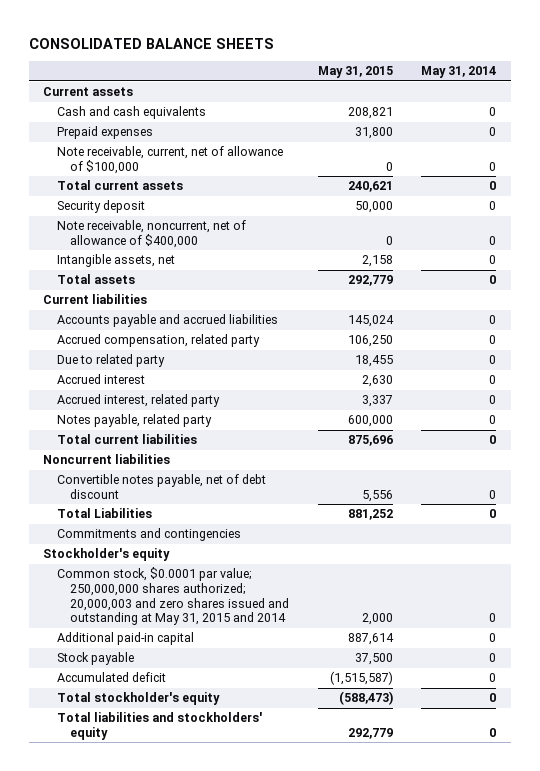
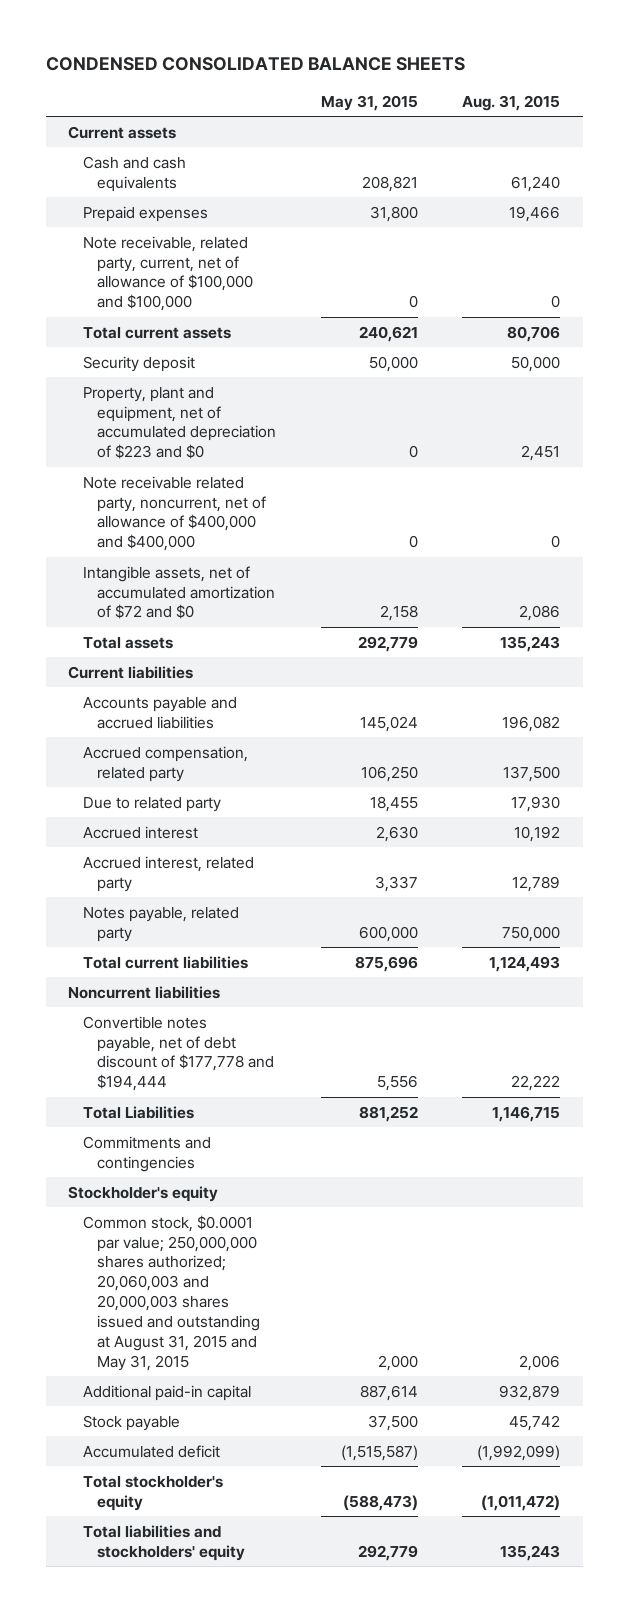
[28,37,274,49] CONSOLIDATED BALANCE SHEETS -> [46,57,466,72] CONDENSED CONSOLIDATED BALANCE SHEETS
[421,66,497,79] May 31, 2014 -> none
none -> [462,94,561,111] Aug. 31, 2015
[56,146,283,174] Note receivable, current, net of allowance of $100,000 -> [82,235,254,312] Note receivable, related party, current, net of allowance of $100,000 and $100,000
none -> [82,386,277,460] Property, plant and equipment, net of accumulated depreciation of $223 and $0
[56,220,246,248] Note receivable, noncurrent, net of allowance of $400,000 -> [82,475,267,552] Note receivable related party, noncurrent, net of allowance of $400,000 and $400,000
[56,254,175,268] Intangible assets, net -> [82,565,276,620] Intangible assets, net of accumulated amortization of $72 and $0
[56,474,266,499] Convertible notes payable, net of debt discount -> [82,1015,275,1092] Convertible notes payable, net of debt discount of $177,778 and $194,444
[56,567,289,626] Common stock, $0.0001 par value; 250,000,000 shares authorized; 20,000,003 and zero shares issued and outstanding at May 31, 2015 and 2014 -> [82,1214,261,1371] Common stock, $0.0001 par value; 250,000,000 shares authorized; 20,060,003 and 20,000,003 shares issued and outstanding at August 31, 2015 and May 31, 2015

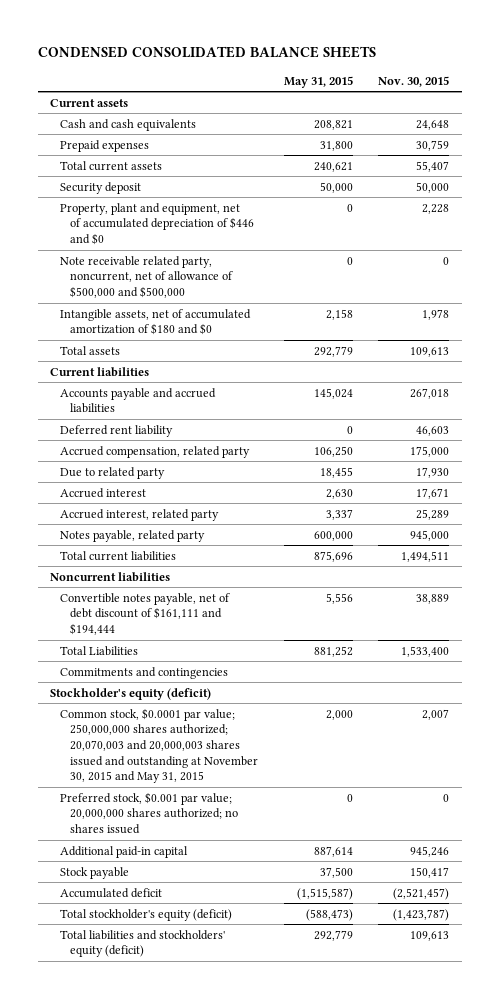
[462,94,561,111] Aug. 31, 2015 -> none
none -> [378,75,450,87] Nov. 30, 2015
[82,235,254,312] Note receivable, related party, current, net of allowance of $100,000 and $100,000 -> none
[82,386,277,460] Property, plant and equipment, net of accumulated depreciation of $223 and $0 -> [60,202,255,245] Property, plant and equipment, net of accumulated depreciation of $446 and $0
[82,475,267,552] Note receivable related party, noncurrent, net of allowance of $400,000 and $400,000 -> [60,255,234,298] Note receivable related party, noncurrent, net of allowance of $500,000 and $500,000
[82,565,276,620] Intangible assets, net of accumulated amortization of $72 and $0 -> [60,308,252,336] Intangible assets, net of accumulated amortization of $180 and $0
none -> [60,424,174,437] Deferred rent liability
[82,1015,275,1092] Convertible notes payable, net of debt discount of $177,778 and $194,444 -> [60,592,231,635] Convertible notes payable, net of debt discount of $161,111 and $194,444
[68,1185,219,1202] Stockholder's equity -> [50,687,212,700] Stockholder's equity (deficit)
[82,1214,261,1371] Common stock, $0.0001 par value; 250,000,000 shares authorized; 20,060,003 and 20,000,003 shares issued and outstanding at August 31, 2015 and May 31, 2015 -> [60,707,259,784] Common stock, $0.0001 par value; 250,000,000 shares authorized; 20,070,003 and 20,000,003 shares issued and outstanding at November 30, 2015 and May 31, 2015
none -> [60,791,239,834] Preferred stock, $0.001 par value; 20,000,000 shares authorized; no shares issued
[82,1475,223,1511] Total stockholder's equity -> [60,908,233,921] Total stockholder's equity (deficit)
[82,1524,246,1561] Total liabilities and stockholders' equity -> [60,929,226,958] Total liabilities and stockholders' equity (deficit)

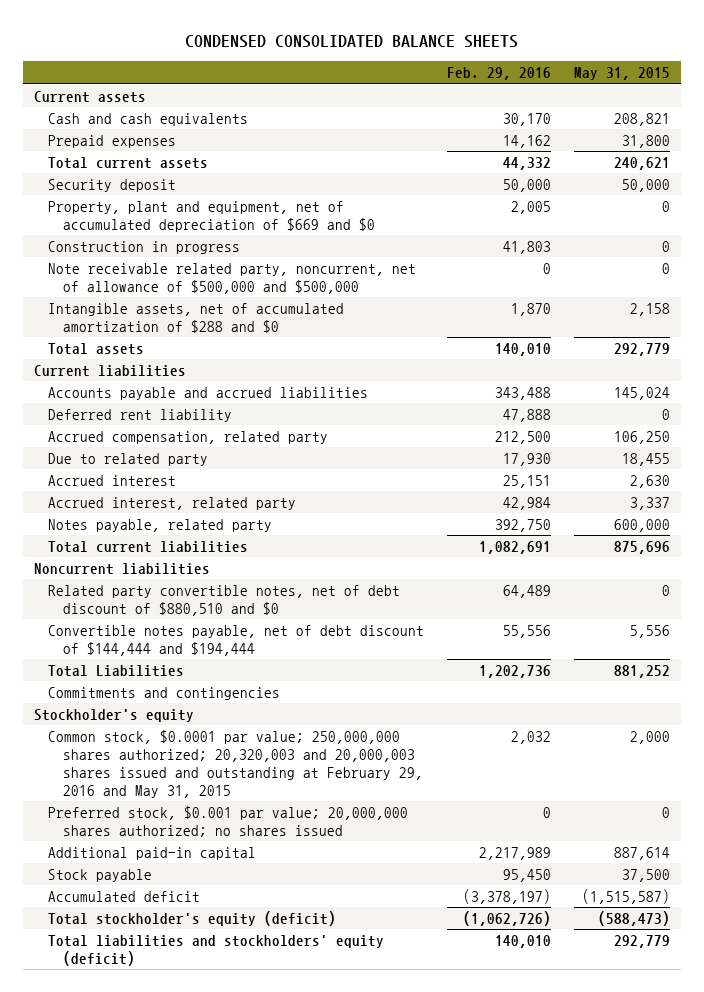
[378,75,450,87] Nov. 30, 2015 -> none
none -> [447,67,552,81] Feb. 29, 2016
[60,202,255,245] Property, plant and equipment, net of accumulated depreciation of $446 and $0 -> [48,201,375,232] Property, plant and equipment, net of accumulated depreciation of $669 and $0
none -> [48,241,241,255] Construction in progress
[60,308,252,336] Intangible assets, net of accumulated amortization of $180 and $0 -> [48,303,345,333] Intangible assets, net of accumulated amortization of $288 and $0
none -> [48,585,401,616] Related party convertible notes, net of debt discount of $880,510 and $0
[60,592,231,635] Convertible notes payable, net of debt discount of $161,111 and $194,444 -> [48,625,425,656] Convertible notes payable, net of debt discount of $144,444 and $194,444
[50,687,212,700] Stockholder's equity (deficit) -> [34,709,195,723] Stockholder's equity
[60,707,259,784] Common stock, $0.0001 par value; 250,000,000 shares authorized; 20,070,003 and 20,000,003 shares issued and outstanding at November 30, 2015 and May 31, 2015 -> [48,730,423,798] Common stock, $0.0001 par value; 250,000,000 shares authorized; 20,320,003 and 20,000,003 shares issued and outstanding at February 29, 2016 and May 31, 2015

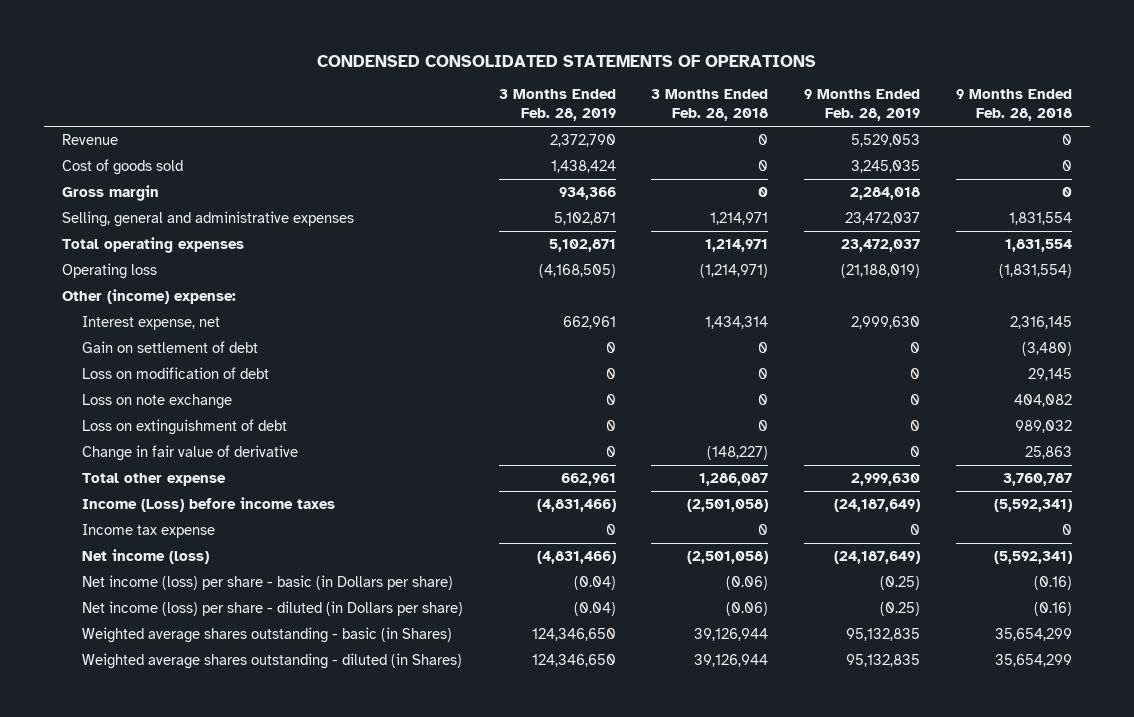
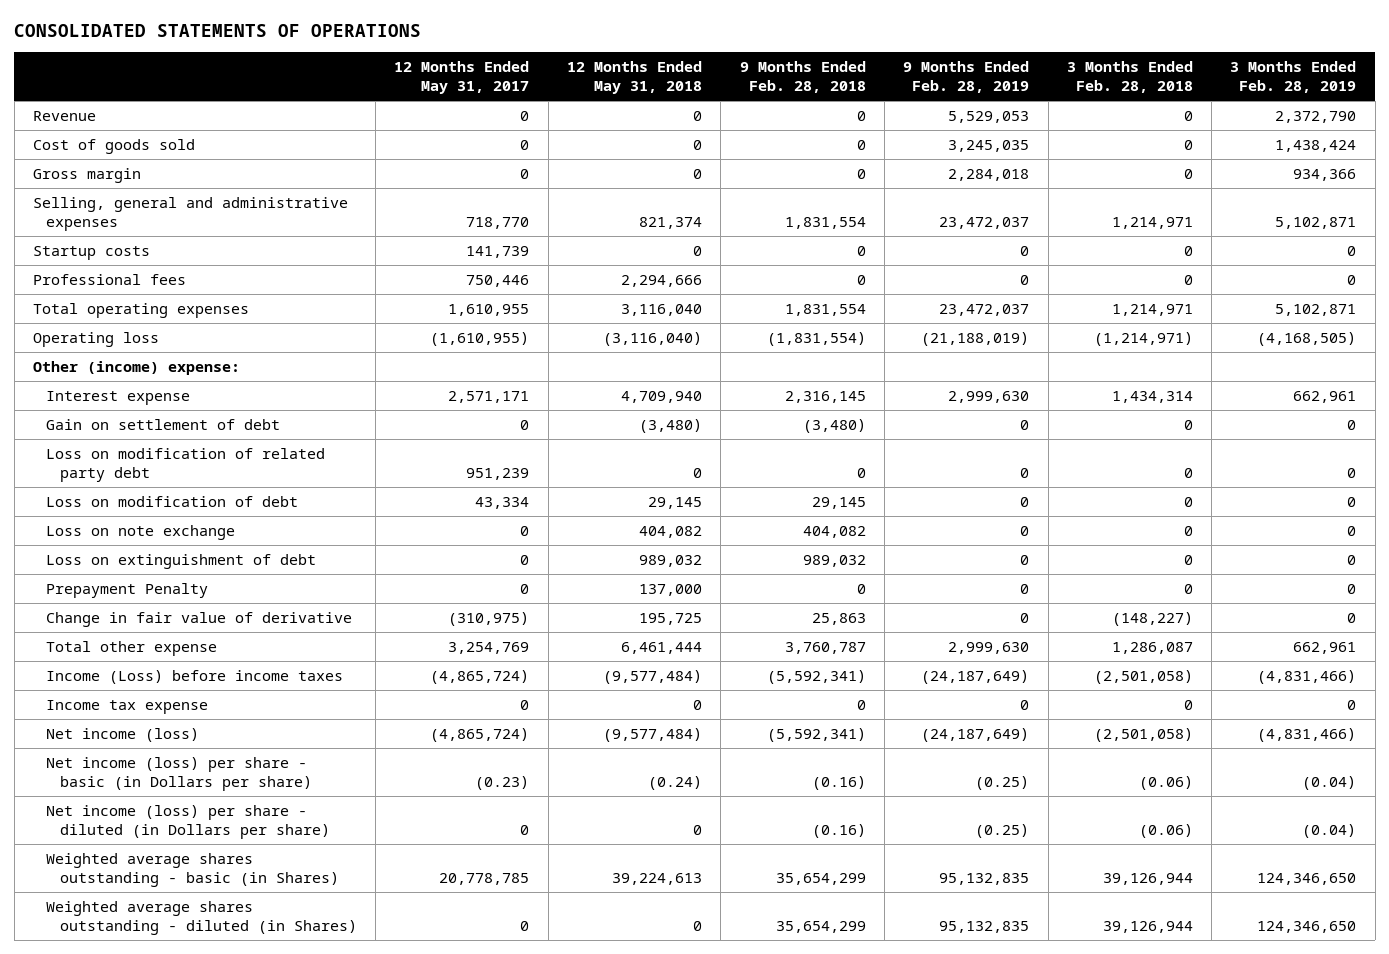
[316,54,816,67] CONDENSED CONSOLIDATED STATEMENTS OF OPERATIONS -> [14,24,422,38] CONSOLIDATED STATEMENTS OF OPERATIONS
none -> [394,61,530,95] 12 Months Ended May 31, 2017
none -> [566,61,702,95] 12 Months Ended May 31, 2018
none -> [33,245,151,260] Startup costs
none -> [33,273,187,285] Professional fees
[81,316,220,331] Interest expense, net -> [46,390,191,405] Interest expense
none -> [46,447,326,482] Loss on modification of related party debt
none -> [46,582,209,598] Prepayment Penalty

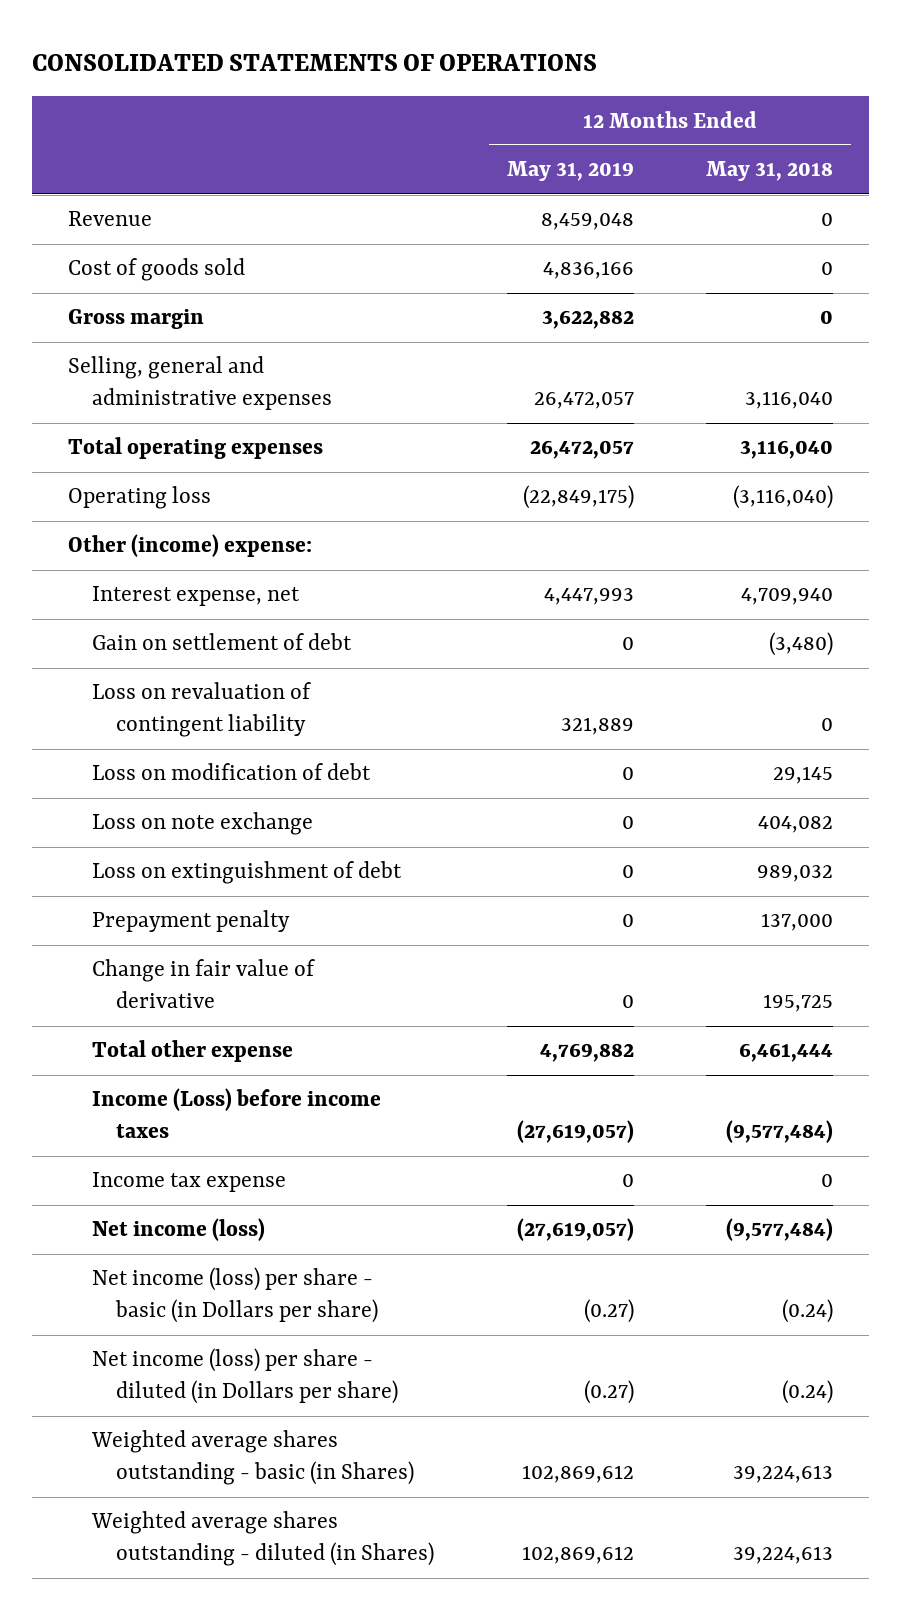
[394,61,530,95] 12 Months Ended May 31, 2017 -> none
[739,61,866,94] 9 Months Ended Feb. 28, 2018 -> none
[903,61,1030,94] 9 Months Ended Feb. 28, 2019 -> none
[1066,61,1193,94] 3 Months Ended Feb. 28, 2018 -> none
[1230,61,1357,94] 3 Months Ended Feb. 28, 2019 -> none
none -> [506,161,634,182] May 31, 2019
[33,245,151,260] Startup costs -> none
[33,273,187,285] Professional fees -> none
[638,216,702,229] 821,374 -> [744,391,833,410] 3,116,040
[46,390,191,405] Interest expense -> [92,586,301,607] Interest expense, net
[46,447,326,482] Loss on modification of related party debt -> none
none -> [92,682,312,738] Loss on revaluation of contingent liability
[46,582,209,598] Prepayment Penalty -> [92,910,291,933] Prepayment penalty
[692,824,702,835] 0 -> [781,1380,833,1405] (0.24)
[692,920,702,931] 0 -> [732,1546,833,1565] 39,224,613

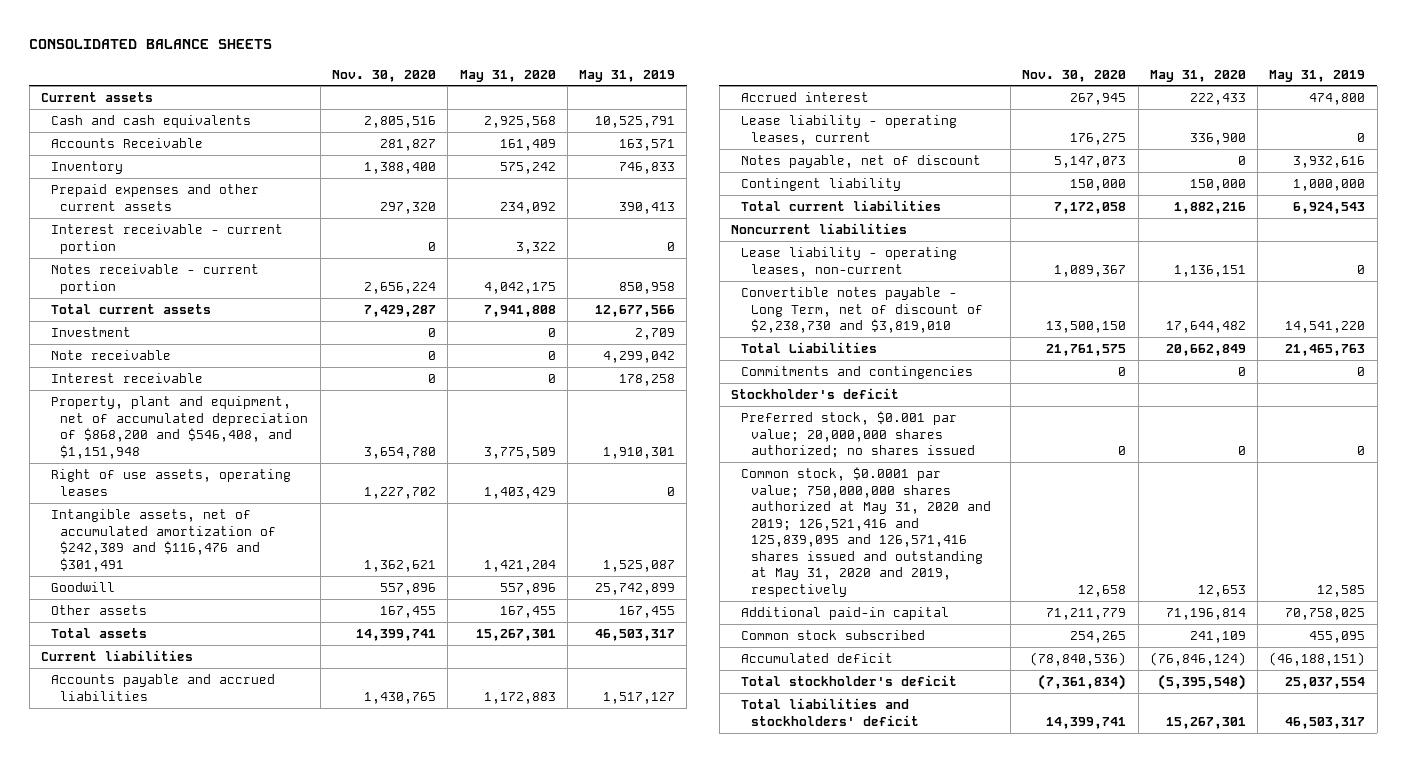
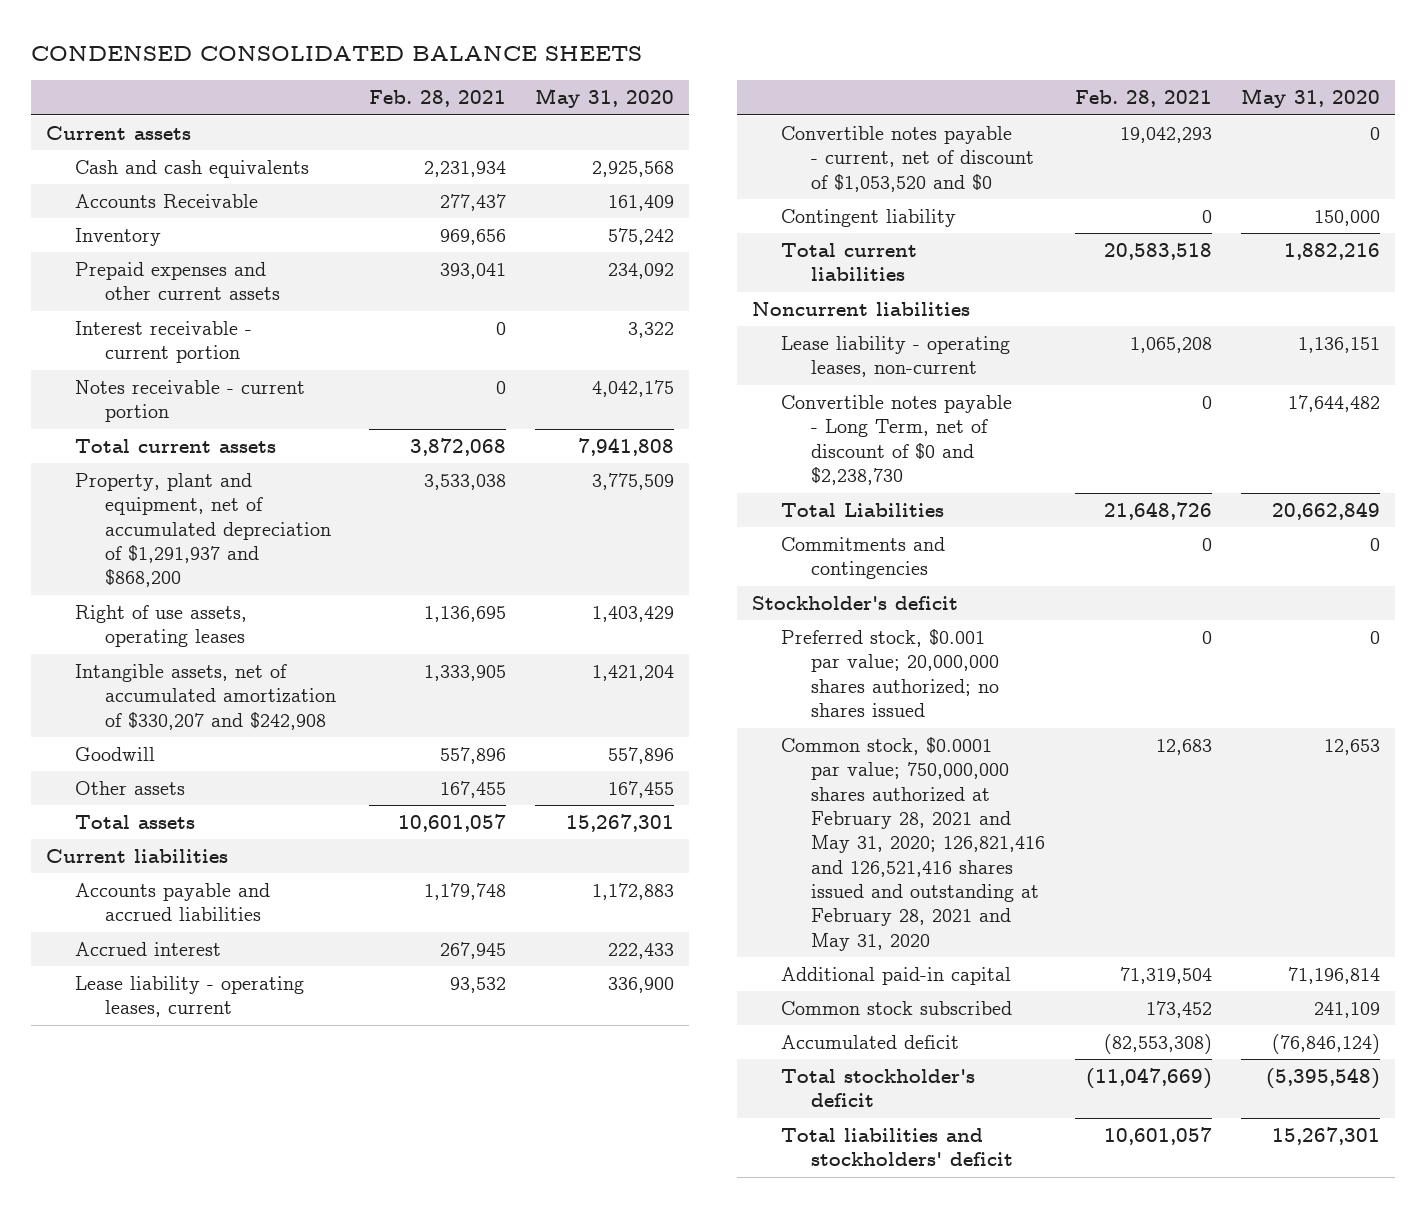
[29,39,273,50] CONSOLIDATED BALANCE SHEETS -> [30,45,642,61] CONDENSED CONSOLIDATED BALANCE SHEETS
[331,69,436,82] Nov. 30, 2020 -> none
[579,69,676,82] May 31, 2019 -> none
none -> [368,89,506,107] Feb. 28, 2021
[50,327,131,338] Investment -> none
[50,350,171,361] Note receivable -> none
[50,373,203,384] Interest receivable -> none
[50,396,309,459] Property, plant and equipment, net of accumulated depreciation of $868,200 and $546,408, and $1,151,948 -> [75,472,331,588] Property, plant and equipment, net of accumulated depreciation of $1,291,937 and $868,200
[50,509,277,572] Intangible assets, net of accumulated amortization of $242,389 and $116,476 and $301,491 -> [75,663,336,730] Intangible assets, net of accumulated amortization of $330,207 and $242,908
[741,155,982,169] Notes payable, net of discount -> none
none -> [781,125,1035,192] Convertible notes payable - current, net of discount of $1,053,520 and $0
[741,287,983,334] Convertible notes payable - Long Term, net of discount of $2,238,730 and $3,819,010 -> [781,394,1013,485] Convertible notes payable - Long Term, net of discount of $0 and $2,238,730
[741,467,991,597] Common stock, $0.0001 par value; 750,000,000 shares authorized at May 31, 2020 and 2019; 126,521,416 and 125,839,095 and 126,571,416 shares issued and outstanding at May 31, 2020 and 2019, respectively -> [781,736,1046,951] Common stock, $0.0001 par value; 750,000,000 shares authorized at February 28, 2021 and May 31, 2020; 126,821,416 and 126,521,416 shares issued and outstanding at February 28, 2021 and May 31, 2020

